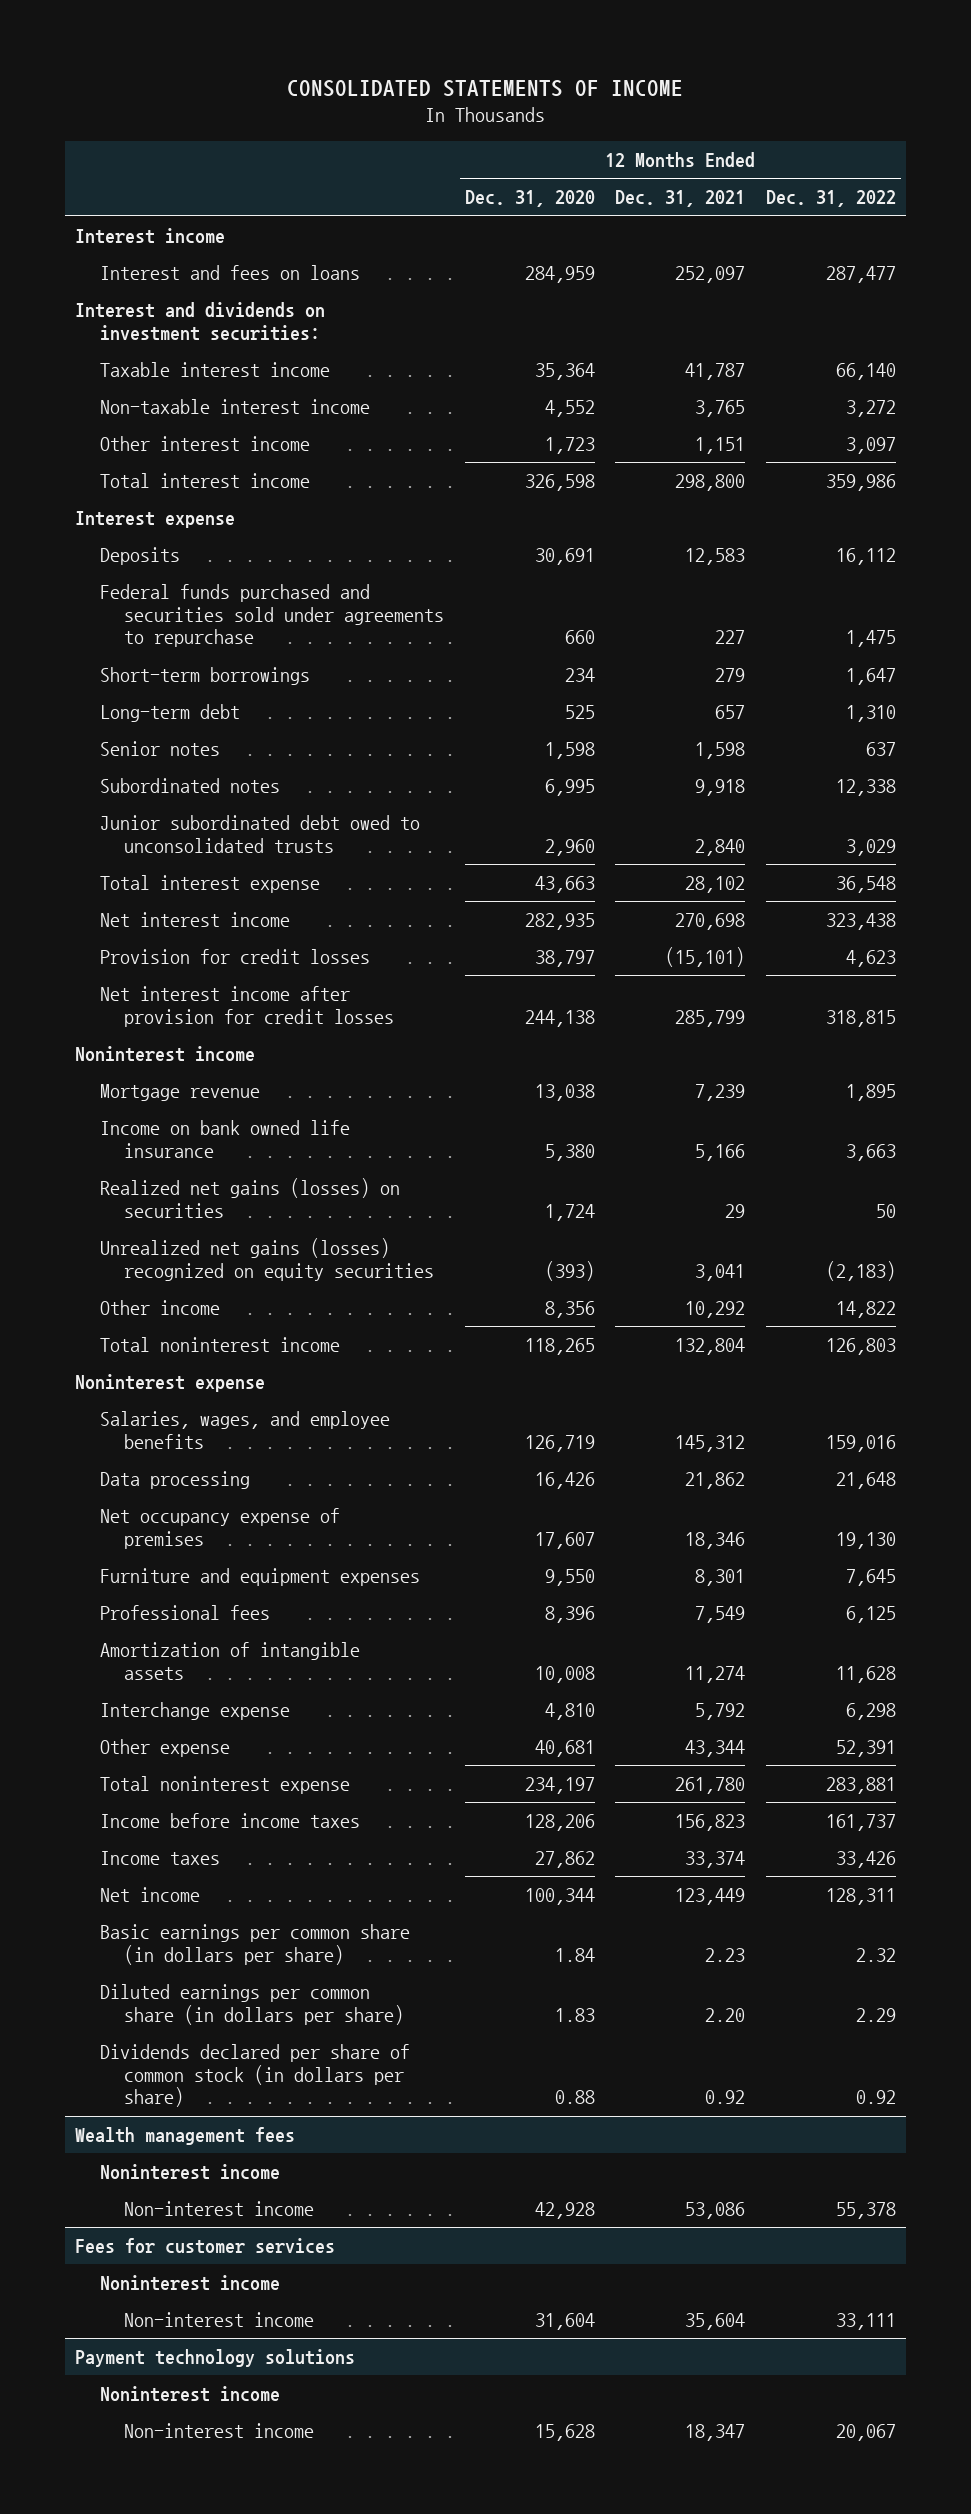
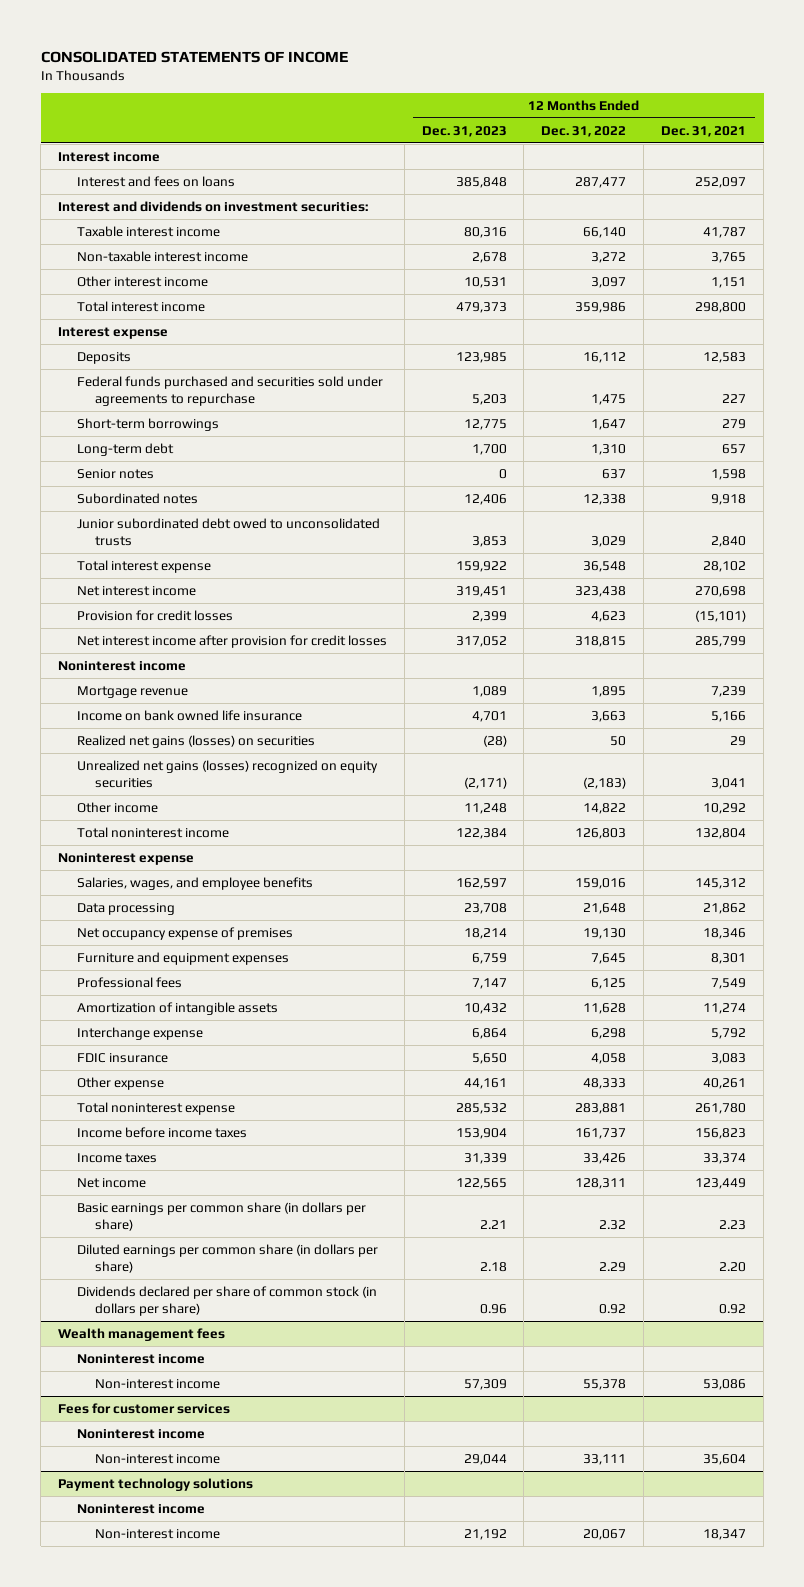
[464,190,595,208] Dec. 31, 2020 -> none
none -> [421,125,507,137] Dec. 31, 2023
none -> [76,1052,168,1063] FDIC insurance
[685,1739,746,1757] 43,344 -> [703,1077,747,1089] 40,261
[835,1739,896,1757] 52,391 -> [583,1077,627,1089] 48,333

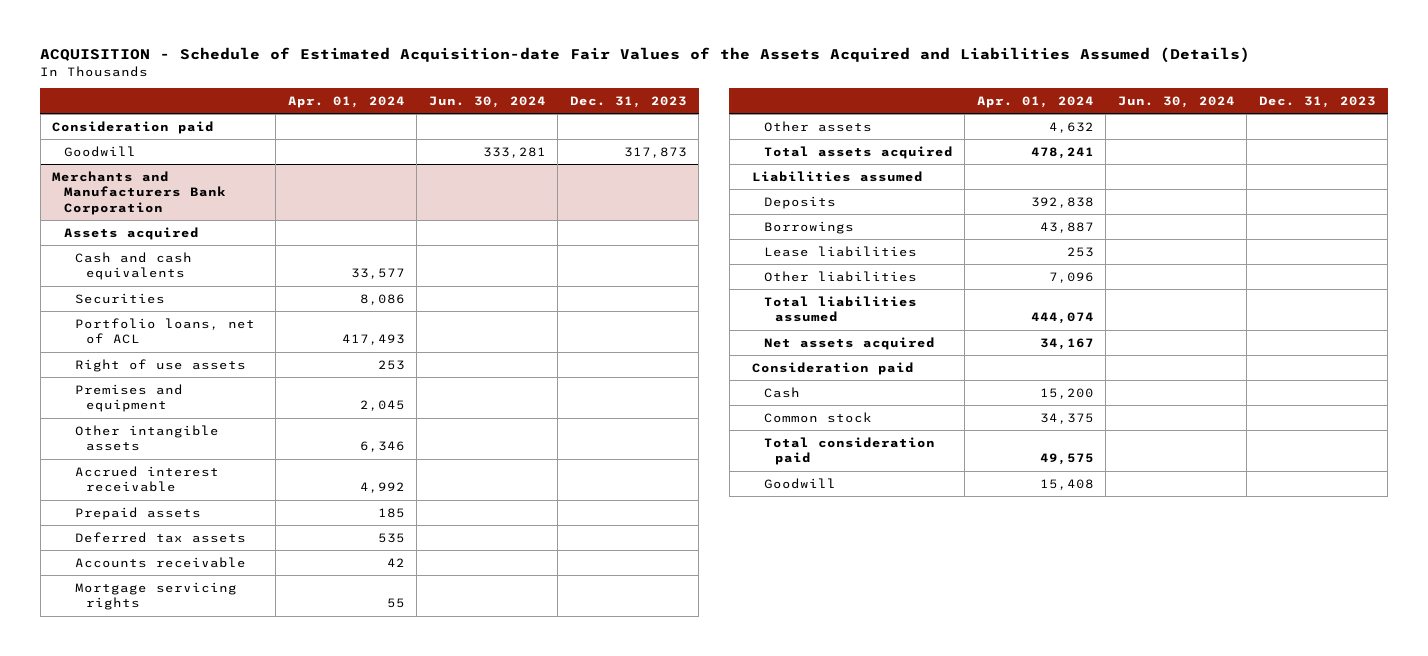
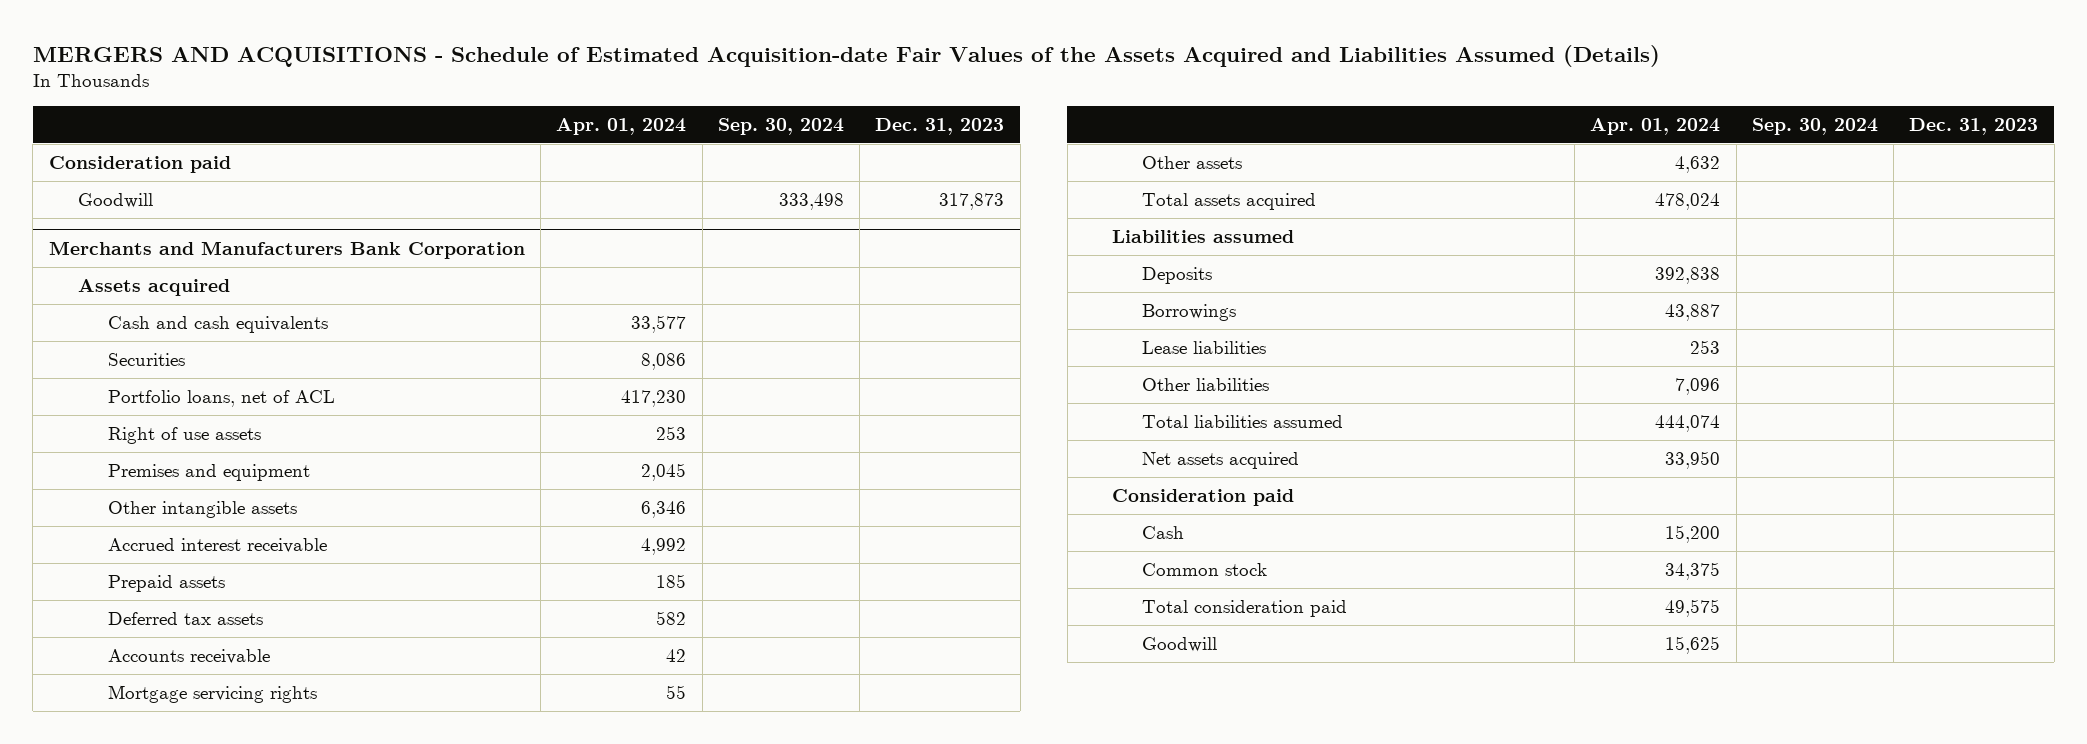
[40,47,1251,64] ACQUISITION - Schedule of Estimated Acquisition-date Fair Values of the Assets Acquired and Liabilities Assumed (Details) -> [32,45,1660,68] MERGERS AND ACQUISITIONS - Schedule of Estimated Acquisition-date Fair Values of the Assets Acquired and Liabilities Assumed (Details)
[428,95,546,108] Jun. 30, 2024 -> none
none -> [717,117,844,135] Sep. 30, 2024
[341,334,405,346] 417,493 -> [621,389,687,407] 417,230
[377,532,405,543] 535 -> [656,610,687,625] 582
[1030,146,1094,159] 478,241 -> [1655,192,1721,210] 478,024
[1039,337,1094,350] 34,167 -> [1665,450,1721,469] 33,950
[1039,478,1094,490] 15,408 -> [1665,635,1721,654] 15,625

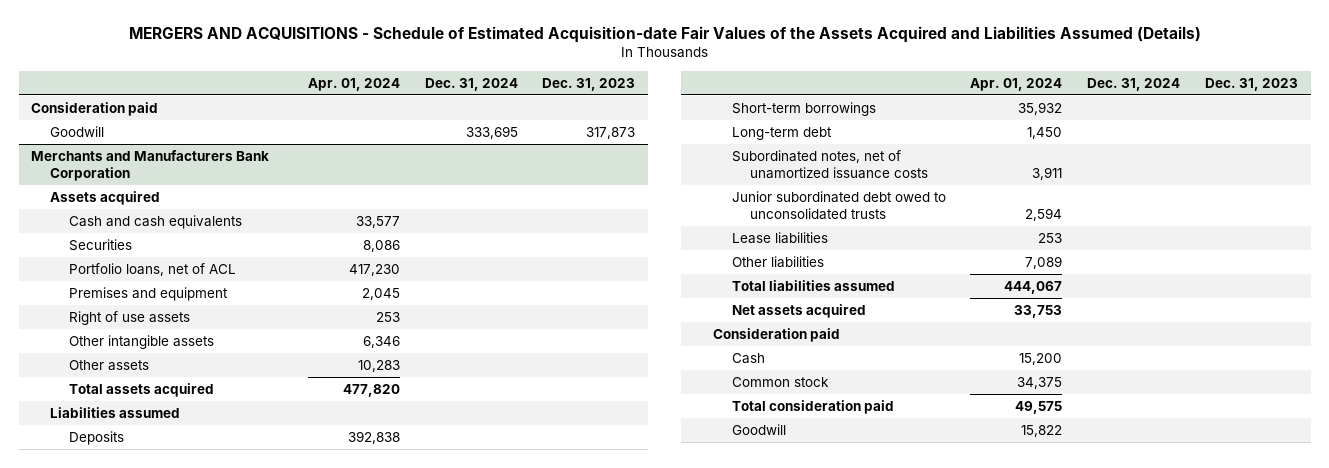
[717,117,844,135] Sep. 30, 2024 -> none
none -> [424,77,518,91] Dec. 31, 2024
[107,426,261,444] Right of use assets -> [68,310,190,325] Right of use assets
[107,537,327,553] Accrued interest receivable -> none
[107,574,225,592] Prepaid assets -> none
[107,611,263,625] Deferred tax assets -> none
[107,648,270,664] Accounts receivable -> none
[107,684,317,703] Mortgage servicing rights -> none
[1675,155,1721,173] 4,632 -> [357,359,400,372] 10,283
[1655,192,1721,210] 478,024 -> [342,383,400,397] 477,820
[1141,303,1236,321] Borrowings -> none
none -> [731,101,876,116] Short-term borrowings
none -> [731,126,832,140] Long-term debt
none -> [731,149,929,180] Subordinated notes, net of unamortized issuance costs
none -> [731,190,946,221] Junior subordinated debt owed to unconsolidated trusts
[1675,377,1721,395] 7,096 -> [1025,255,1063,269] 7,089
[1655,414,1721,432] 444,074 -> [1004,280,1063,294] 444,067
[1665,450,1721,469] 33,950 -> [1014,304,1063,318] 33,753
[1665,635,1721,654] 15,625 -> [1021,424,1063,437] 15,822

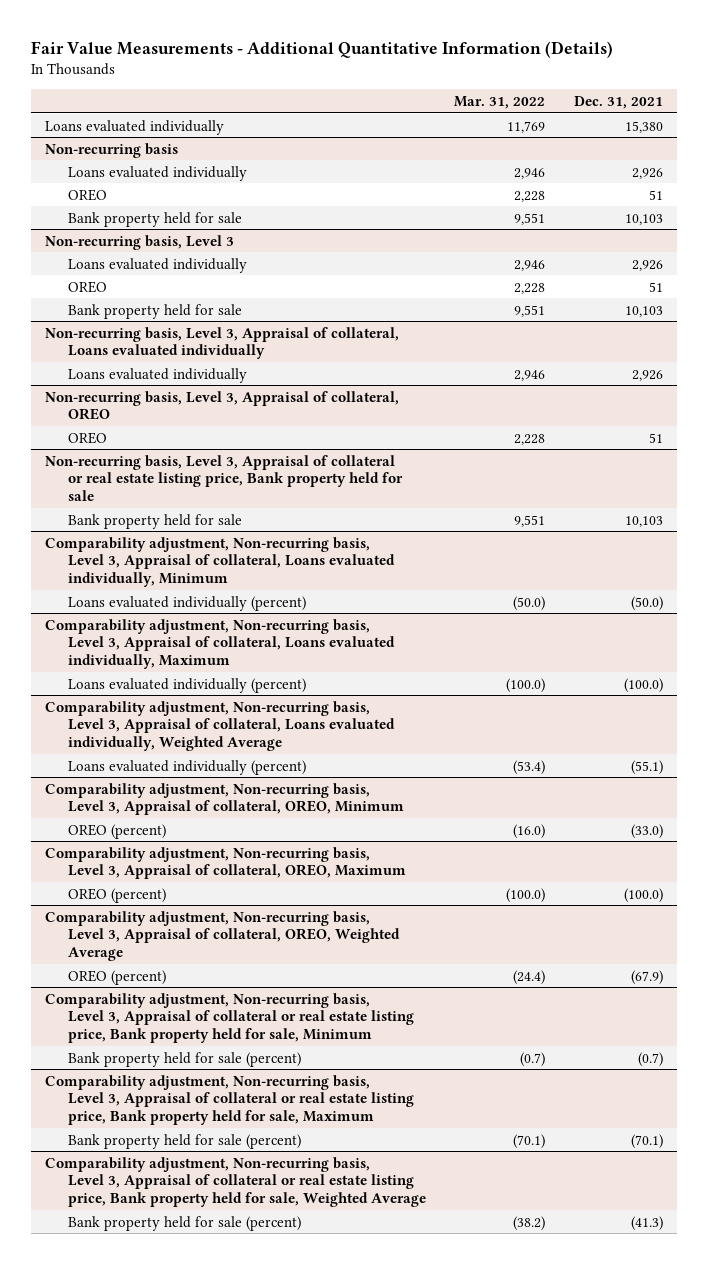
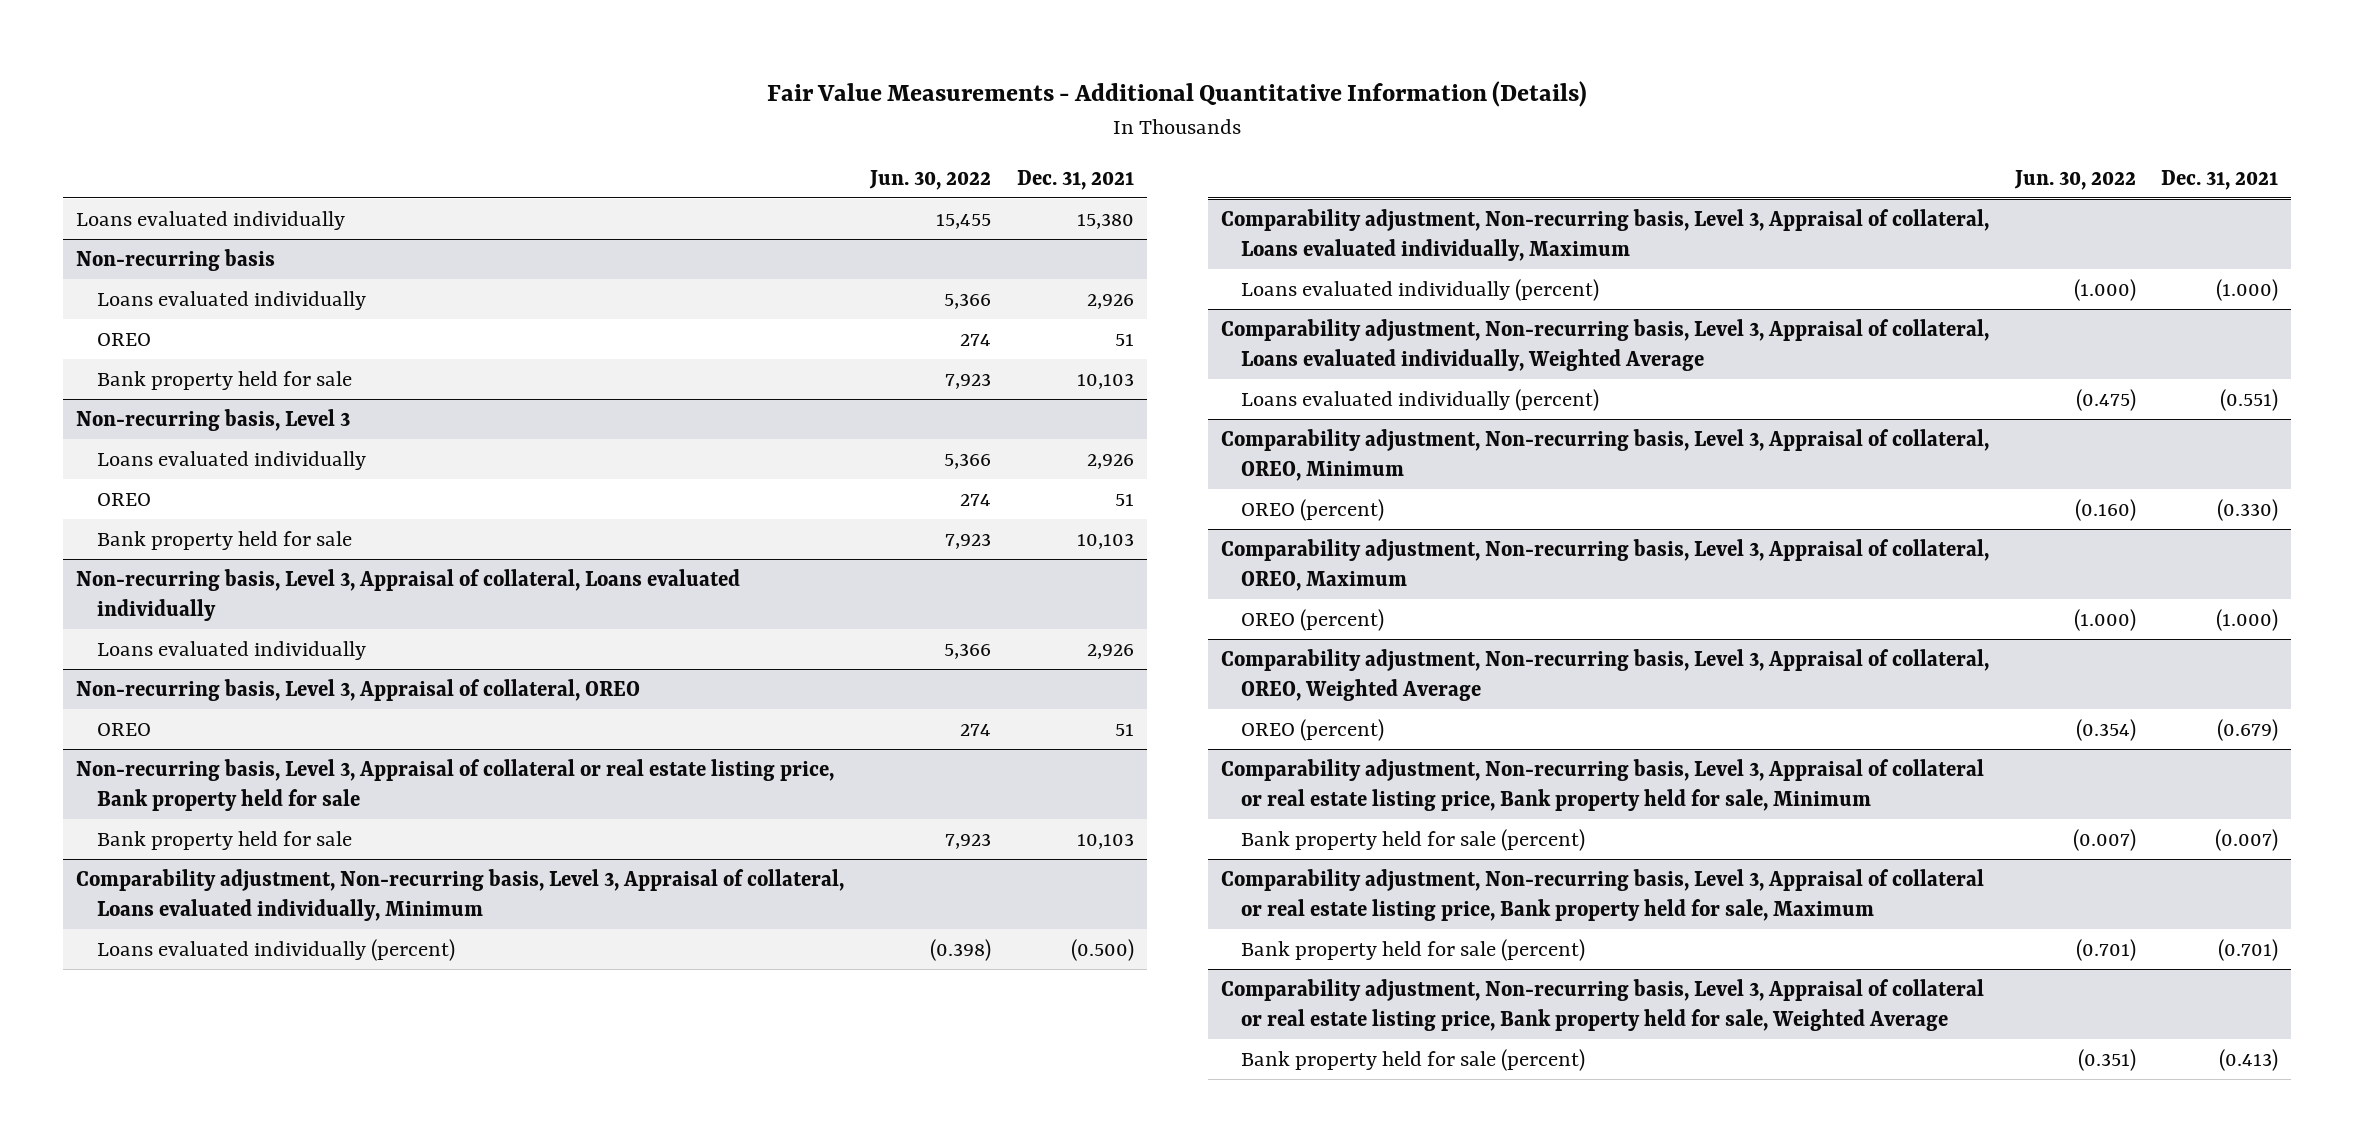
[454,95,546,109] Mar. 31, 2022 -> none
none -> [869,169,992,190] Jun. 30, 2022
[630,595,663,611] (50.0) -> [1071,938,1135,961] (0.500)
[623,677,663,693] (100.0) -> [2216,278,2279,301] (1.000)
[630,759,663,775] (55.1) -> [2220,388,2279,411] (0.551)
[630,823,663,839] (33.0) -> [2217,498,2279,521] (0.330)
[623,887,663,903] (100.0) -> [2216,608,2279,631] (1.000)
[630,969,663,985] (67.9) -> [2217,718,2279,741] (0.679)
[637,1051,663,1067] (0.7) -> [2215,828,2279,851] (0.007)
[630,1133,663,1149] (70.1) -> [2218,938,2279,961] (0.701)
[630,1215,663,1231] (41.3) -> [2219,1048,2279,1071] (0.413)

